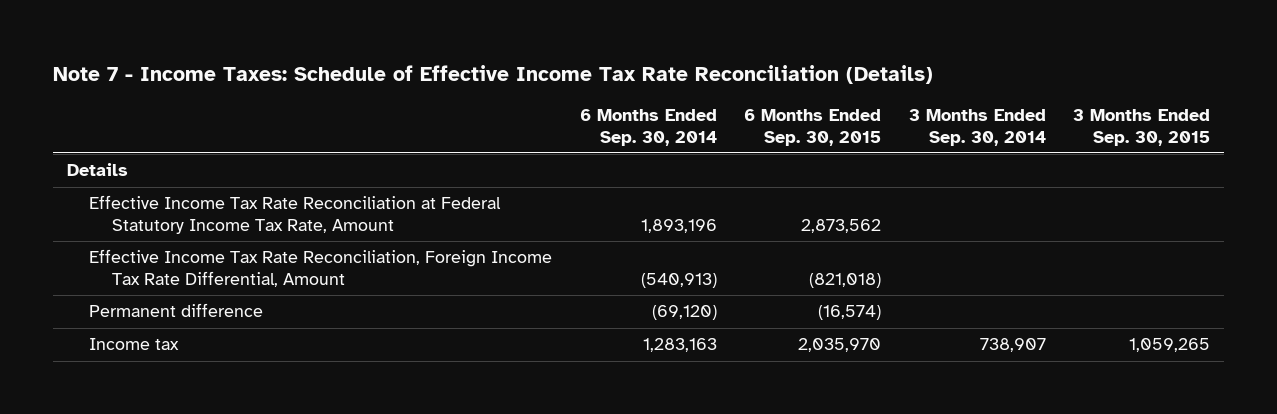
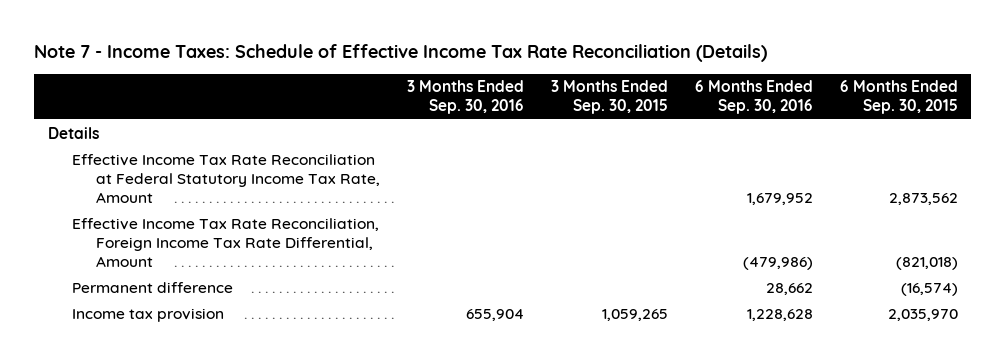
[579,109,717,146] 6 Months Ended Sep. 30, 2014 -> none
[908,109,1046,146] 3 Months Ended Sep. 30, 2014 -> none
none -> [407,80,525,115] 3 Months Ended Sep. 30, 2016
none -> [694,80,813,115] 6 Months Ended Sep. 30, 2016
[89,338,180,351] Income tax -> [71,307,224,322] Income tax provision

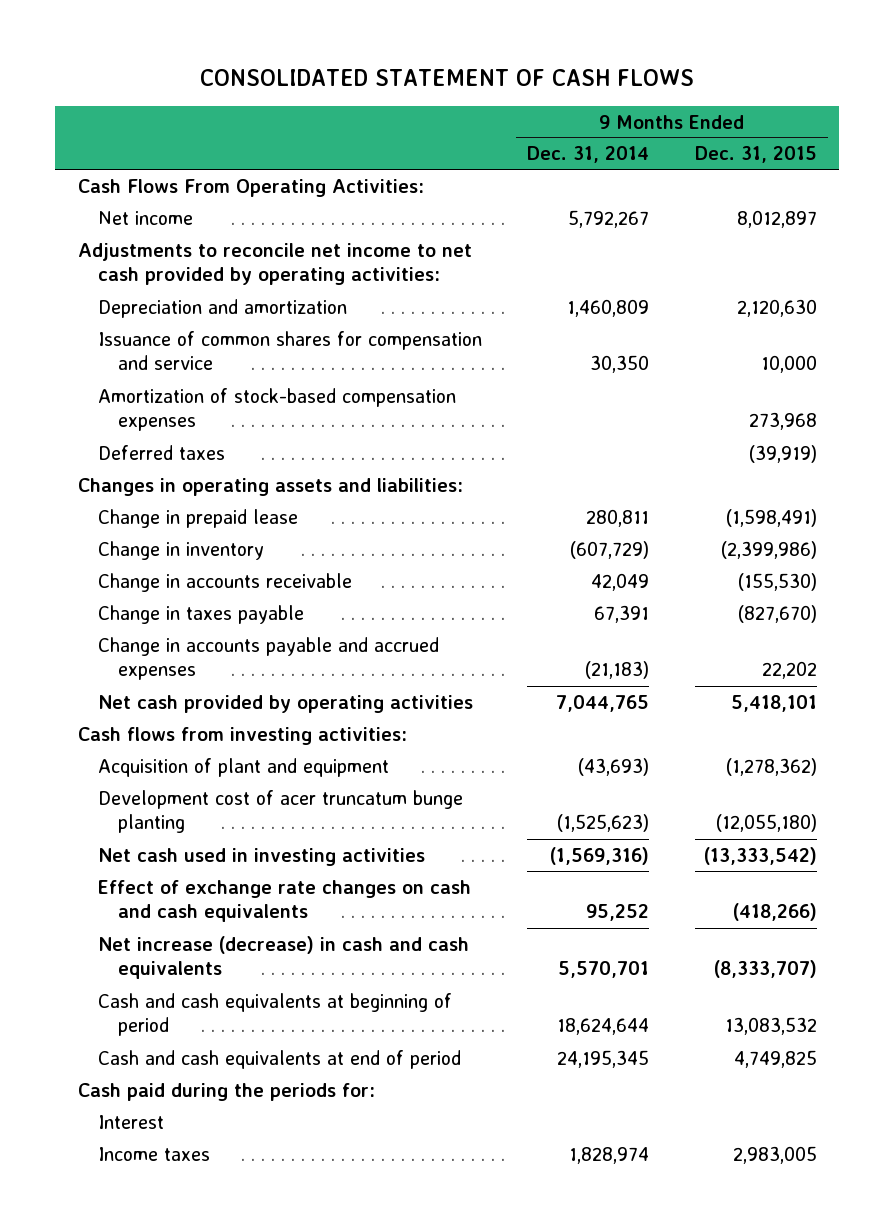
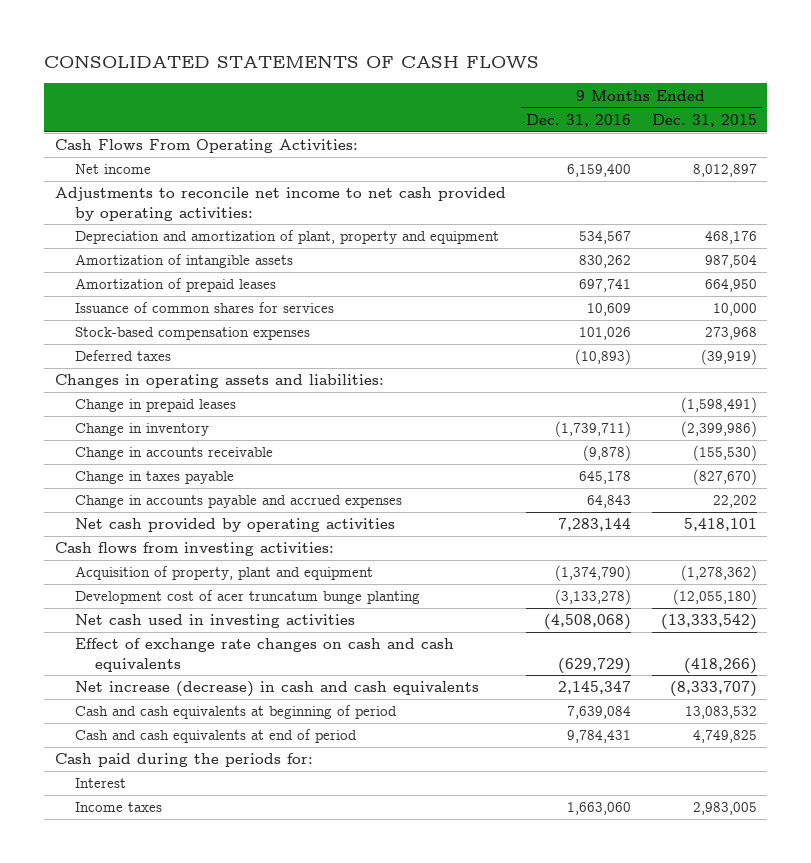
[200,69,695,87] CONSOLIDATED STATEMENT OF CASH FLOWS -> [44,54,540,68] CONSOLIDATED STATEMENTS OF CASH FLOWS
[527,146,650,164] Dec. 31, 2014 -> none
none -> [526,113,632,127] Dec. 31, 2016
[97,298,347,318] Depreciation and amortization -> none
none -> [74,230,499,245] Depreciation and amortization of plant, property and equipment
none -> [74,254,293,269] Amortization of intangible assets
none -> [74,278,276,293] Amortization of prepaid leases
[97,330,482,371] Issuance of common shares for compensation and service -> [74,302,334,314] Issuance of common shares for services
[97,387,456,432] Amortization of stock-based compensation expenses -> [74,327,310,341] Stock-based compensation expenses
[97,508,298,528] Change in prepaid lease -> [74,399,236,413] Change in prepaid leases
[97,757,389,777] Acquisition of plant and equipment -> [74,566,373,581] Acquisition of property, plant and equipment

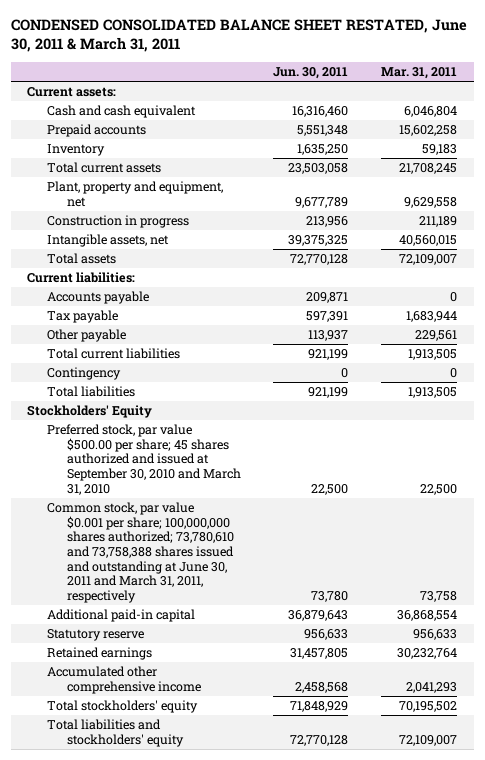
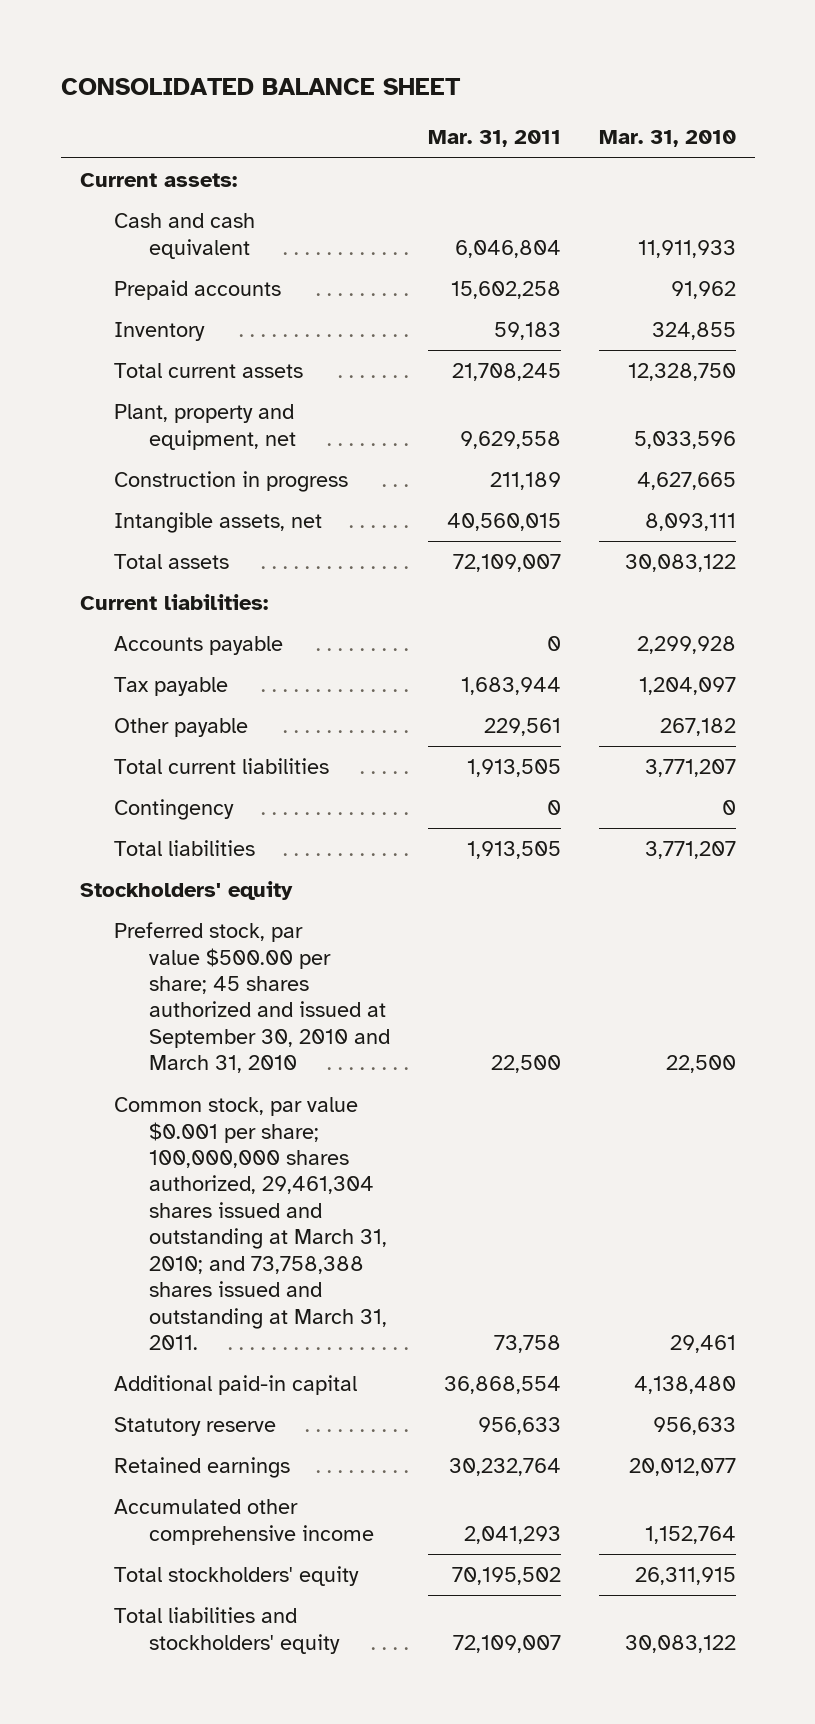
[10,19,467,53] CONDENSED CONSOLIDATED BALANCE SHEET RESTATED, June 30, 2011 & March 31, 2011 -> [60,77,461,95] CONSOLIDATED BALANCE SHEET
[273,66,349,79] Jun. 30, 2011 -> none
none -> [598,130,736,148] Mar. 31, 2010
[27,405,153,419] Stockholders' Equity -> [79,881,293,901] Stockholders' equity
[46,502,234,603] Common stock, par value $0.001 per share; 100,000,000 shares authorized; 73,780,610 and 73,758,388 shares issued and outstanding at June 30, 2011 and March 31, 2011, respectively -> [114,1097,388,1350] Common stock, par value $0.001 per share; 100,000,000 shares authorized, 29,461,304 shares issued and outstanding at March 31, 2010; and 73,758,388 shares issued and outstanding at March 31, 2011.

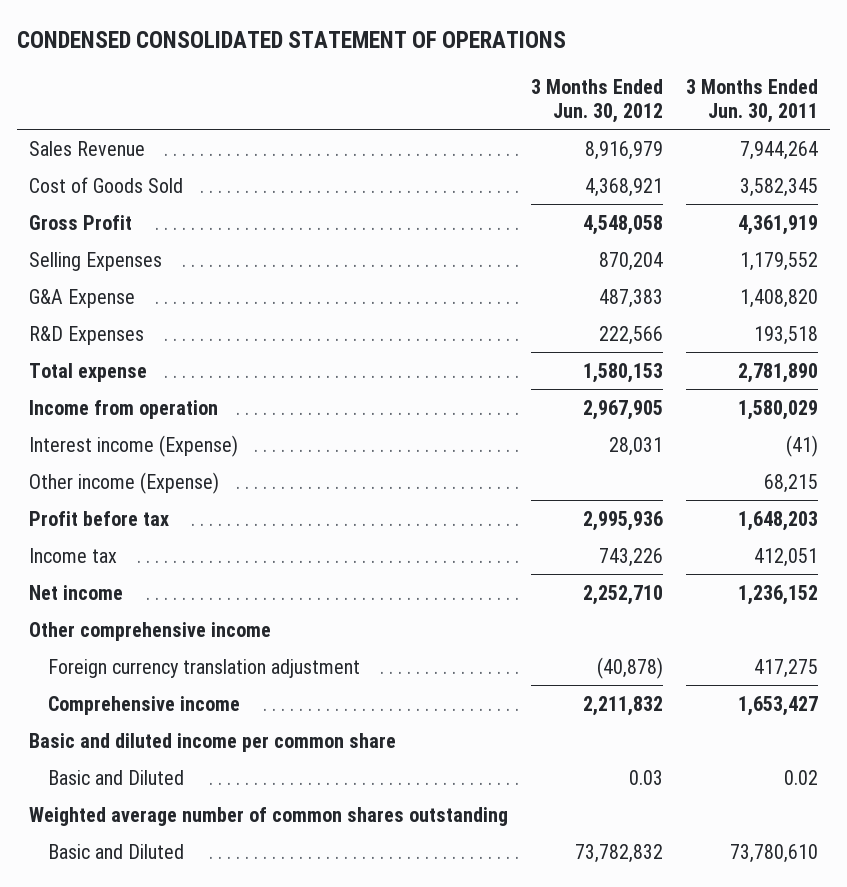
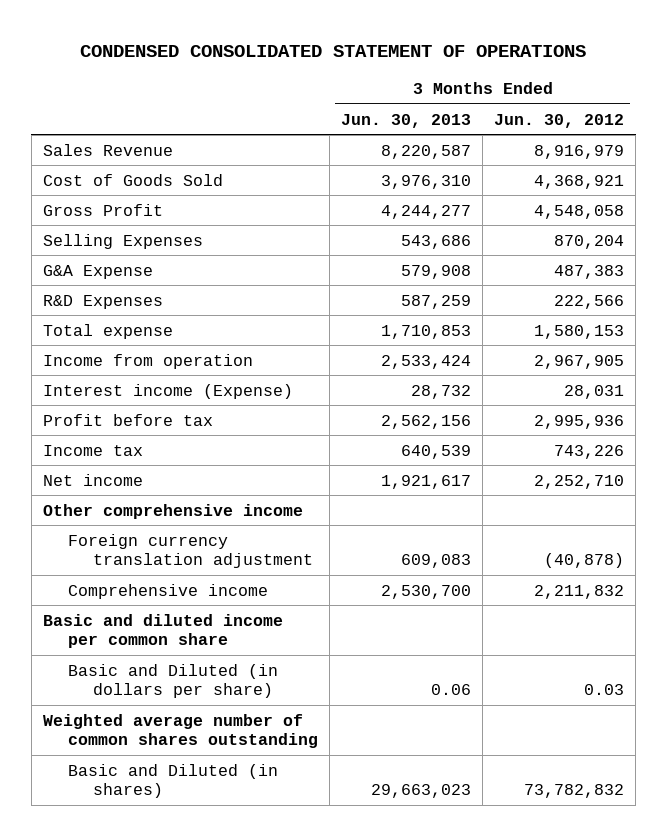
[686,78,819,123] 3 Months Ended Jun. 30, 2011 -> none
none -> [340,113,471,128] Jun. 30, 2013
[28,471,219,494] Other income (Expense) -> none
[48,769,185,785] Basic and Diluted -> [67,663,278,698] Basic and Diluted (in dollars per share)
[48,843,185,859] Basic and Diluted -> [67,763,278,798] Basic and Diluted (in shares)

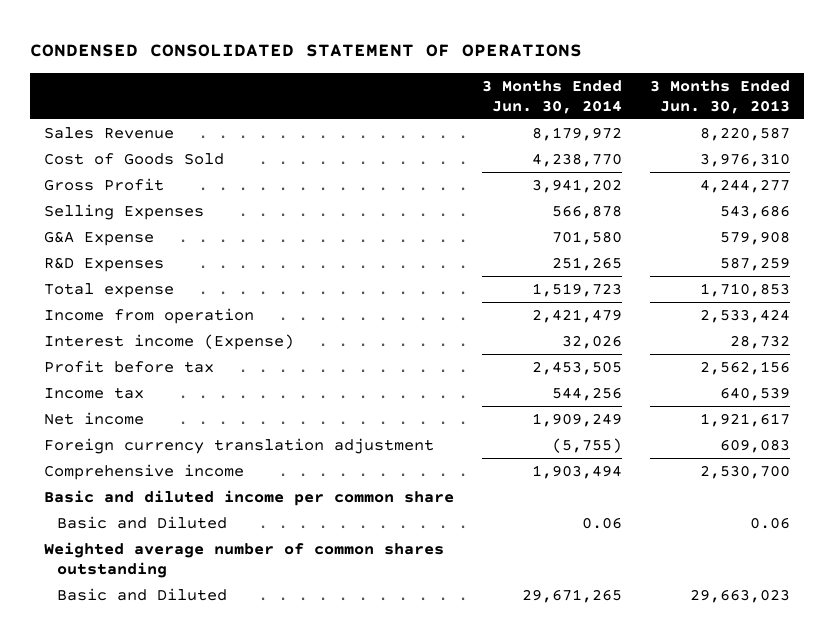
[494,113,625,128] Jun. 30, 2012 -> none
none -> [481,79,622,114] 3 Months Ended Jun. 30, 2014
[42,503,303,519] Other comprehensive income -> none
[67,663,278,698] Basic and Diluted (in dollars per share) -> [56,516,227,530] Basic and Diluted
[67,763,278,798] Basic and Diluted (in shares) -> [56,588,227,602] Basic and Diluted

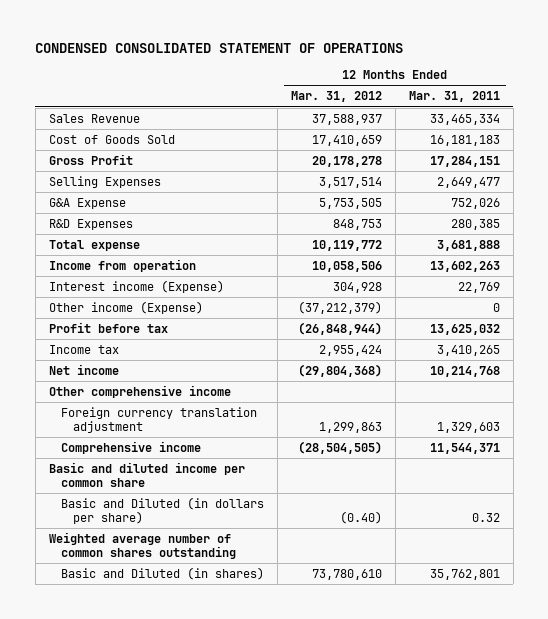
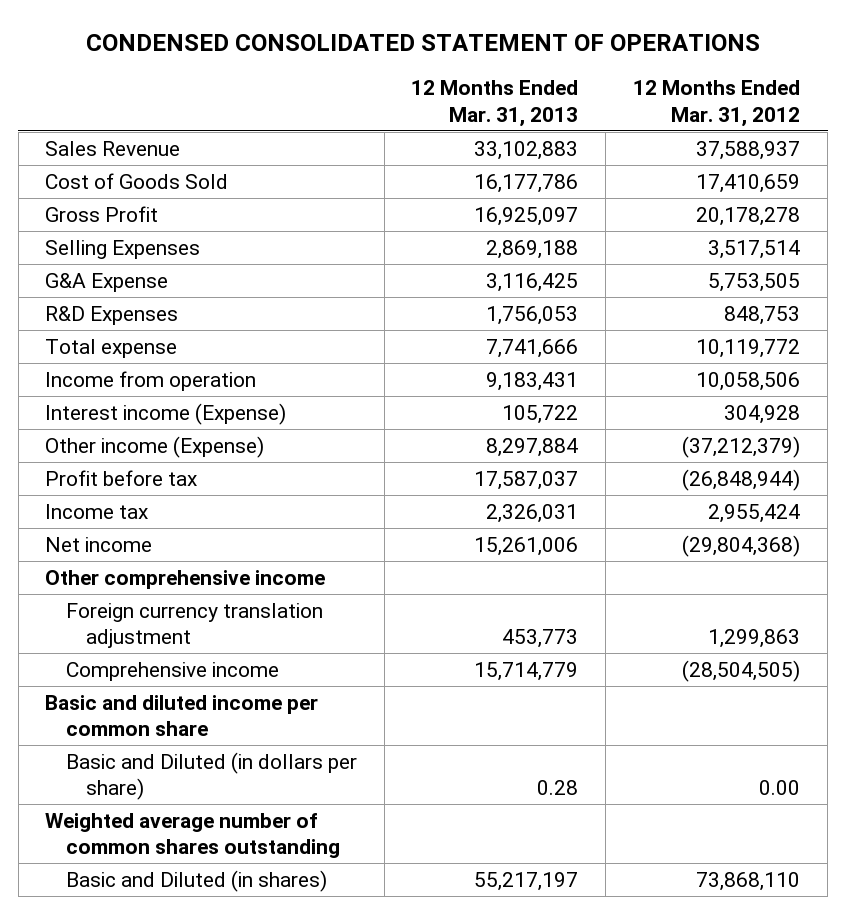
[408,91,500,103] Mar. 31, 2011 -> none
none -> [411,80,579,127] 12 Months Ended Mar. 31, 2013
[339,510,382,524] (0.40) -> [759,780,801,796] 0.00
[311,568,382,580] 73,780,610 -> [696,871,801,891] 73,868,110

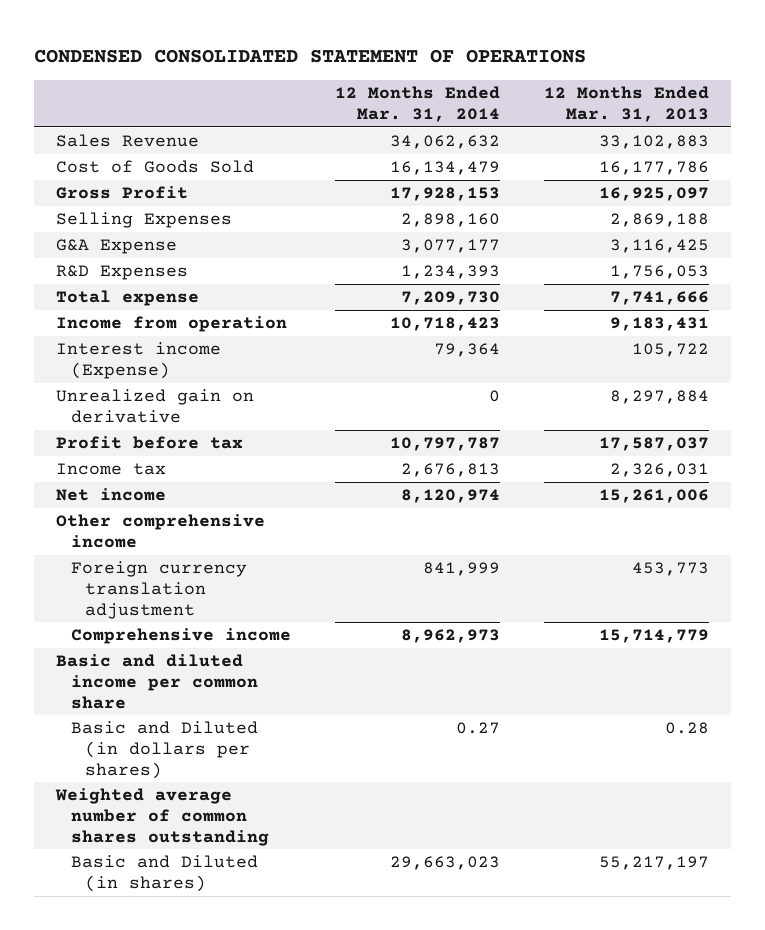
[633,80,801,127] 12 Months Ended Mar. 31, 2012 -> none
none -> [334,86,500,123] 12 Months Ended Mar. 31, 2014
[45,435,265,458] Other income (Expense) -> [56,389,255,423] Unrealized gain on derivative
[65,751,357,801] Basic and Diluted (in dollars per share) -> [70,721,258,779] Basic and Diluted (in dollars per shares)

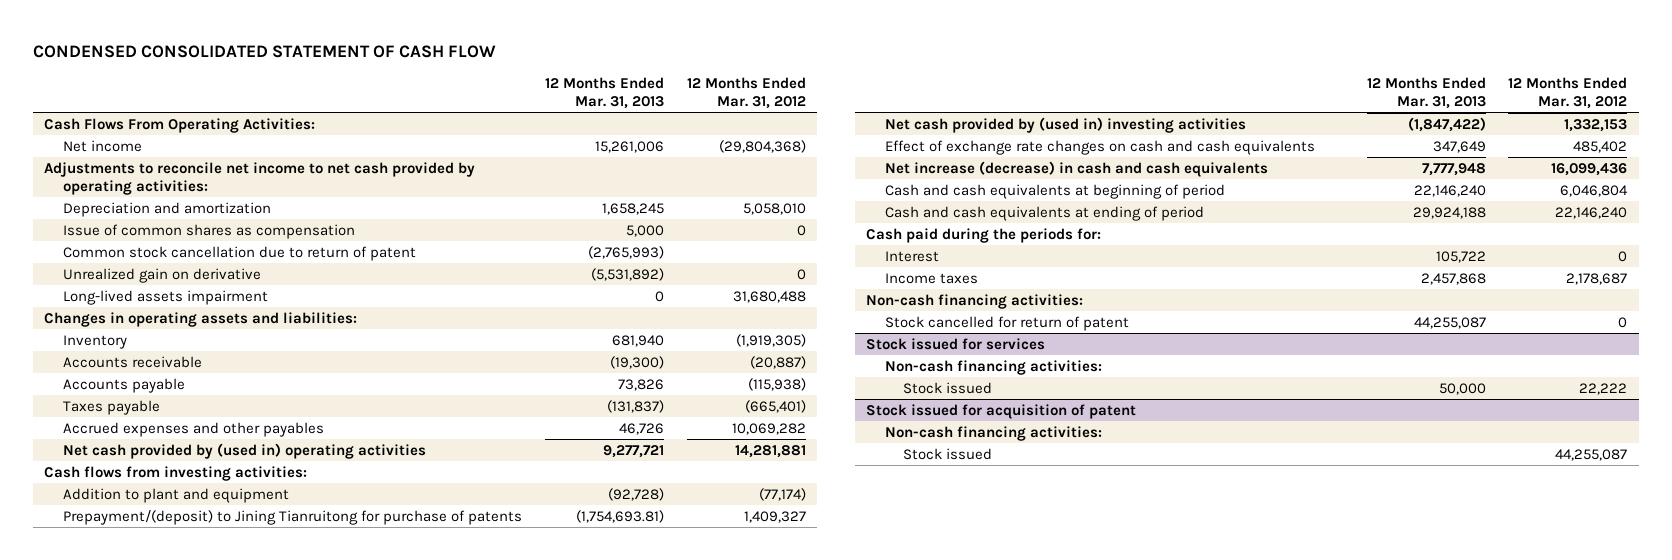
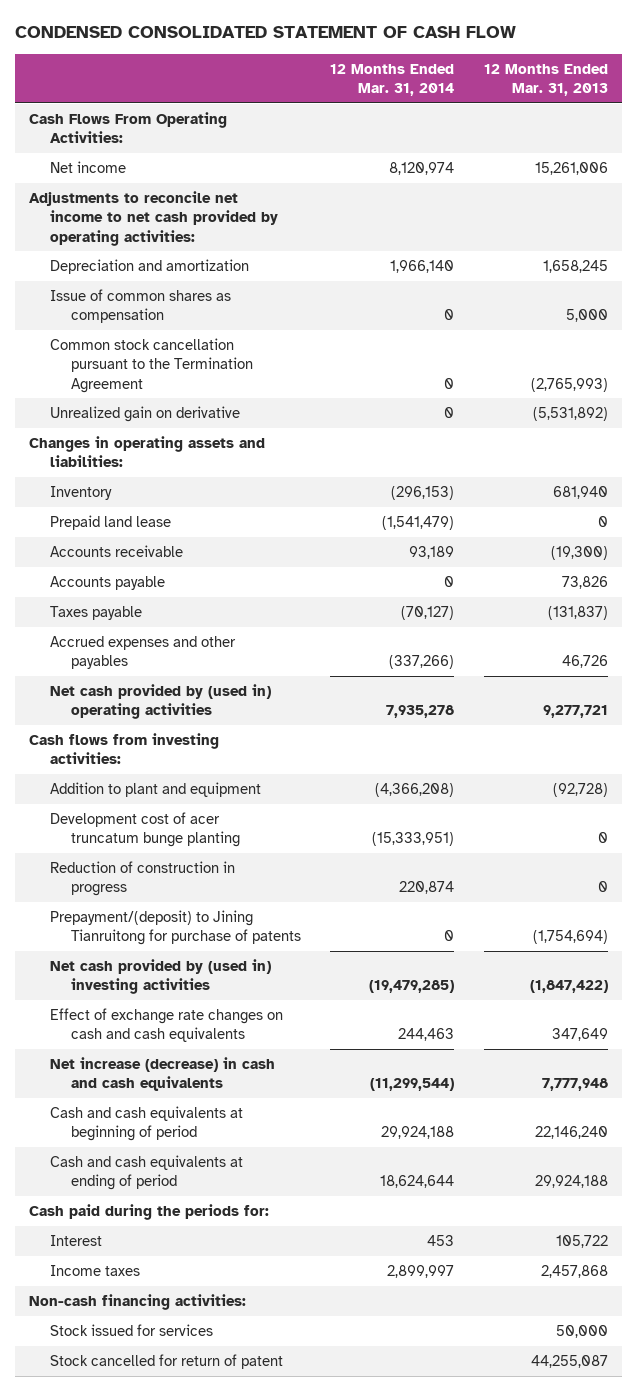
[686,76,806,109] 12 Months Ended Mar. 31, 2012 -> none
none -> [330,63,455,97] 12 Months Ended Mar. 31, 2014
[63,245,417,261] Common stock cancellation due to return of patent -> [50,338,253,393] Common stock cancellation pursuant to the Termination Agreement
[63,289,269,305] Long-lived assets impairment -> none
none -> [50,515,172,531] Prepaid land lease
none -> [50,812,240,848] Development cost of acer truncatum bunge planting
none -> [50,861,236,897] Reduction of construction in progress
[575,509,664,523] (1,754,693.81) -> [532,930,608,945] (1,754,694)
none -> [50,1324,214,1337] Stock issued for services
[866,337,1046,350] Stock issued for services -> none
[884,359,1102,375] Non-cash financing activities: -> none
[903,381,993,394] Stock issued -> none
[866,403,1137,419] Stock issued for acquisition of patent -> none
[884,425,1102,441] Non-cash financing activities: -> none
[903,447,993,460] Stock issued -> none

